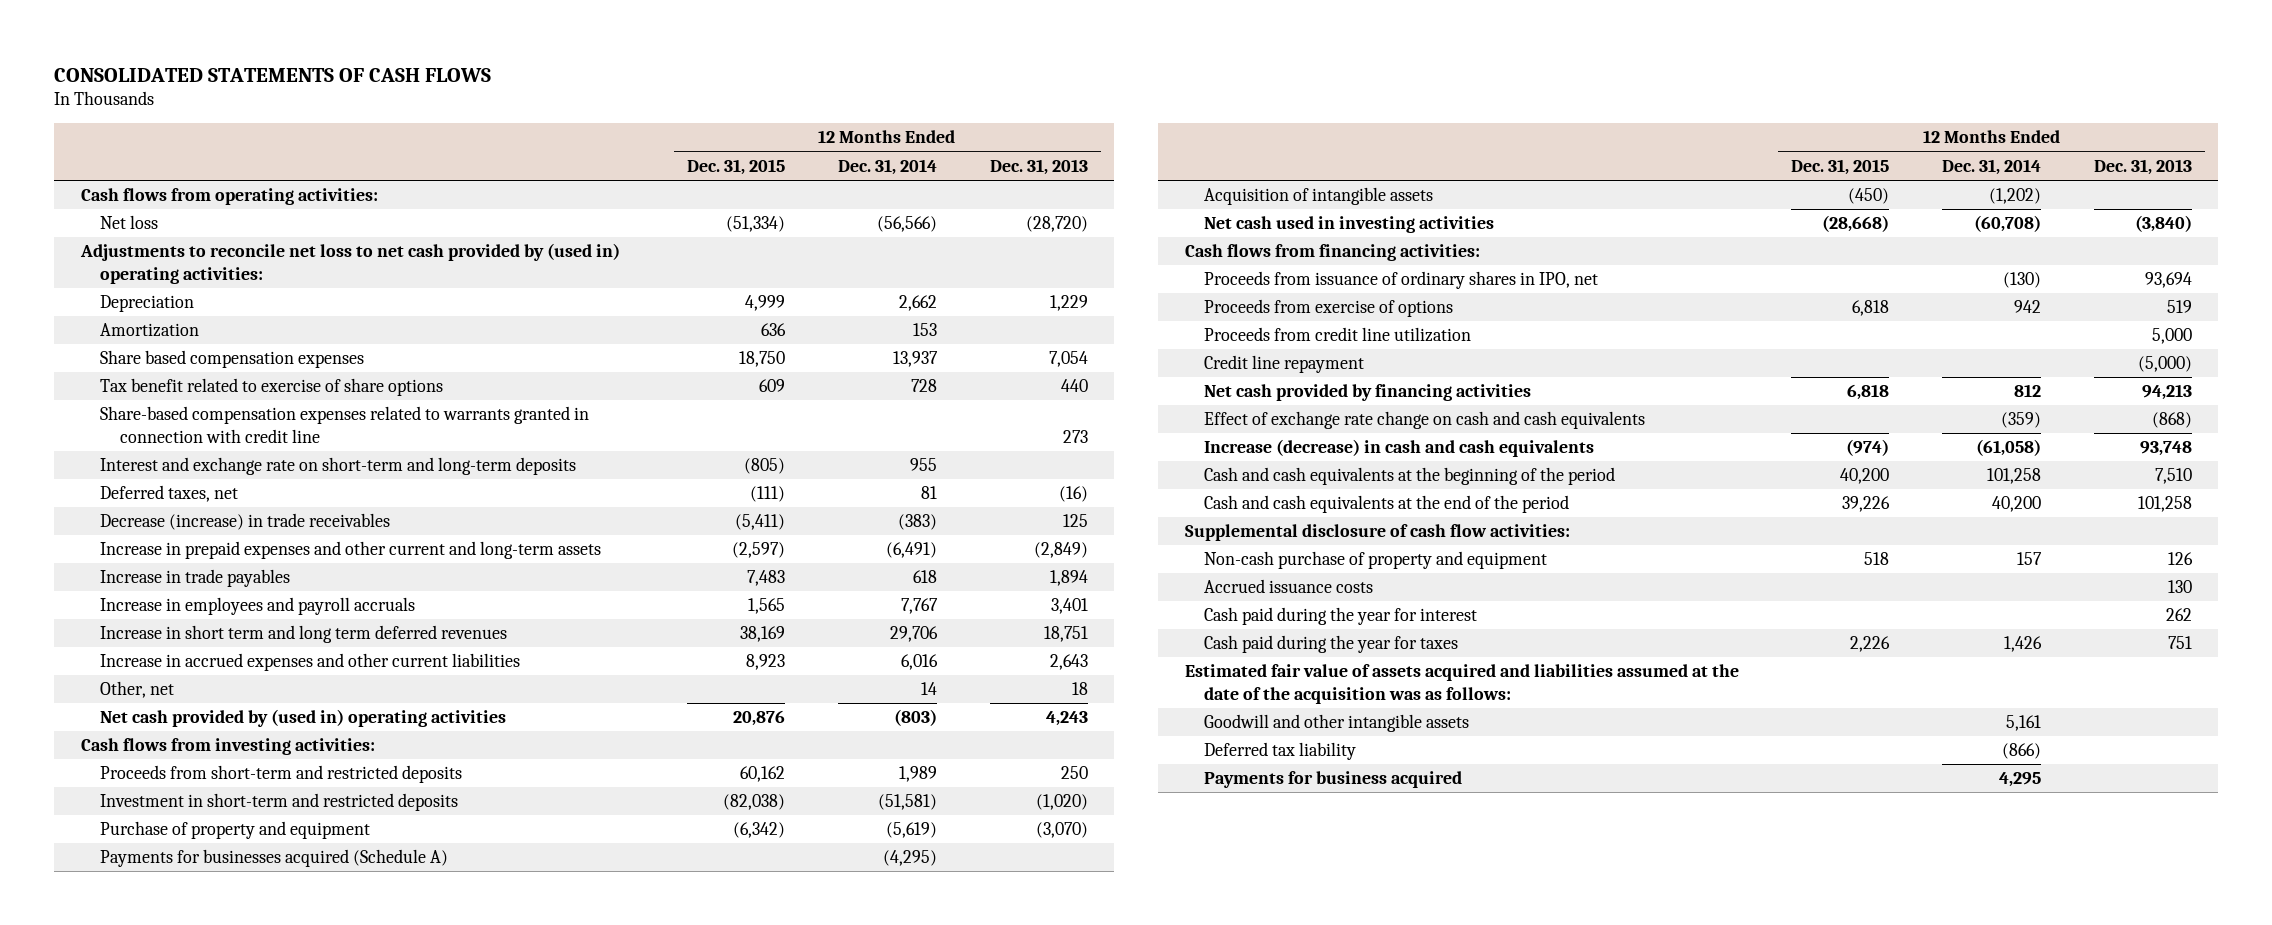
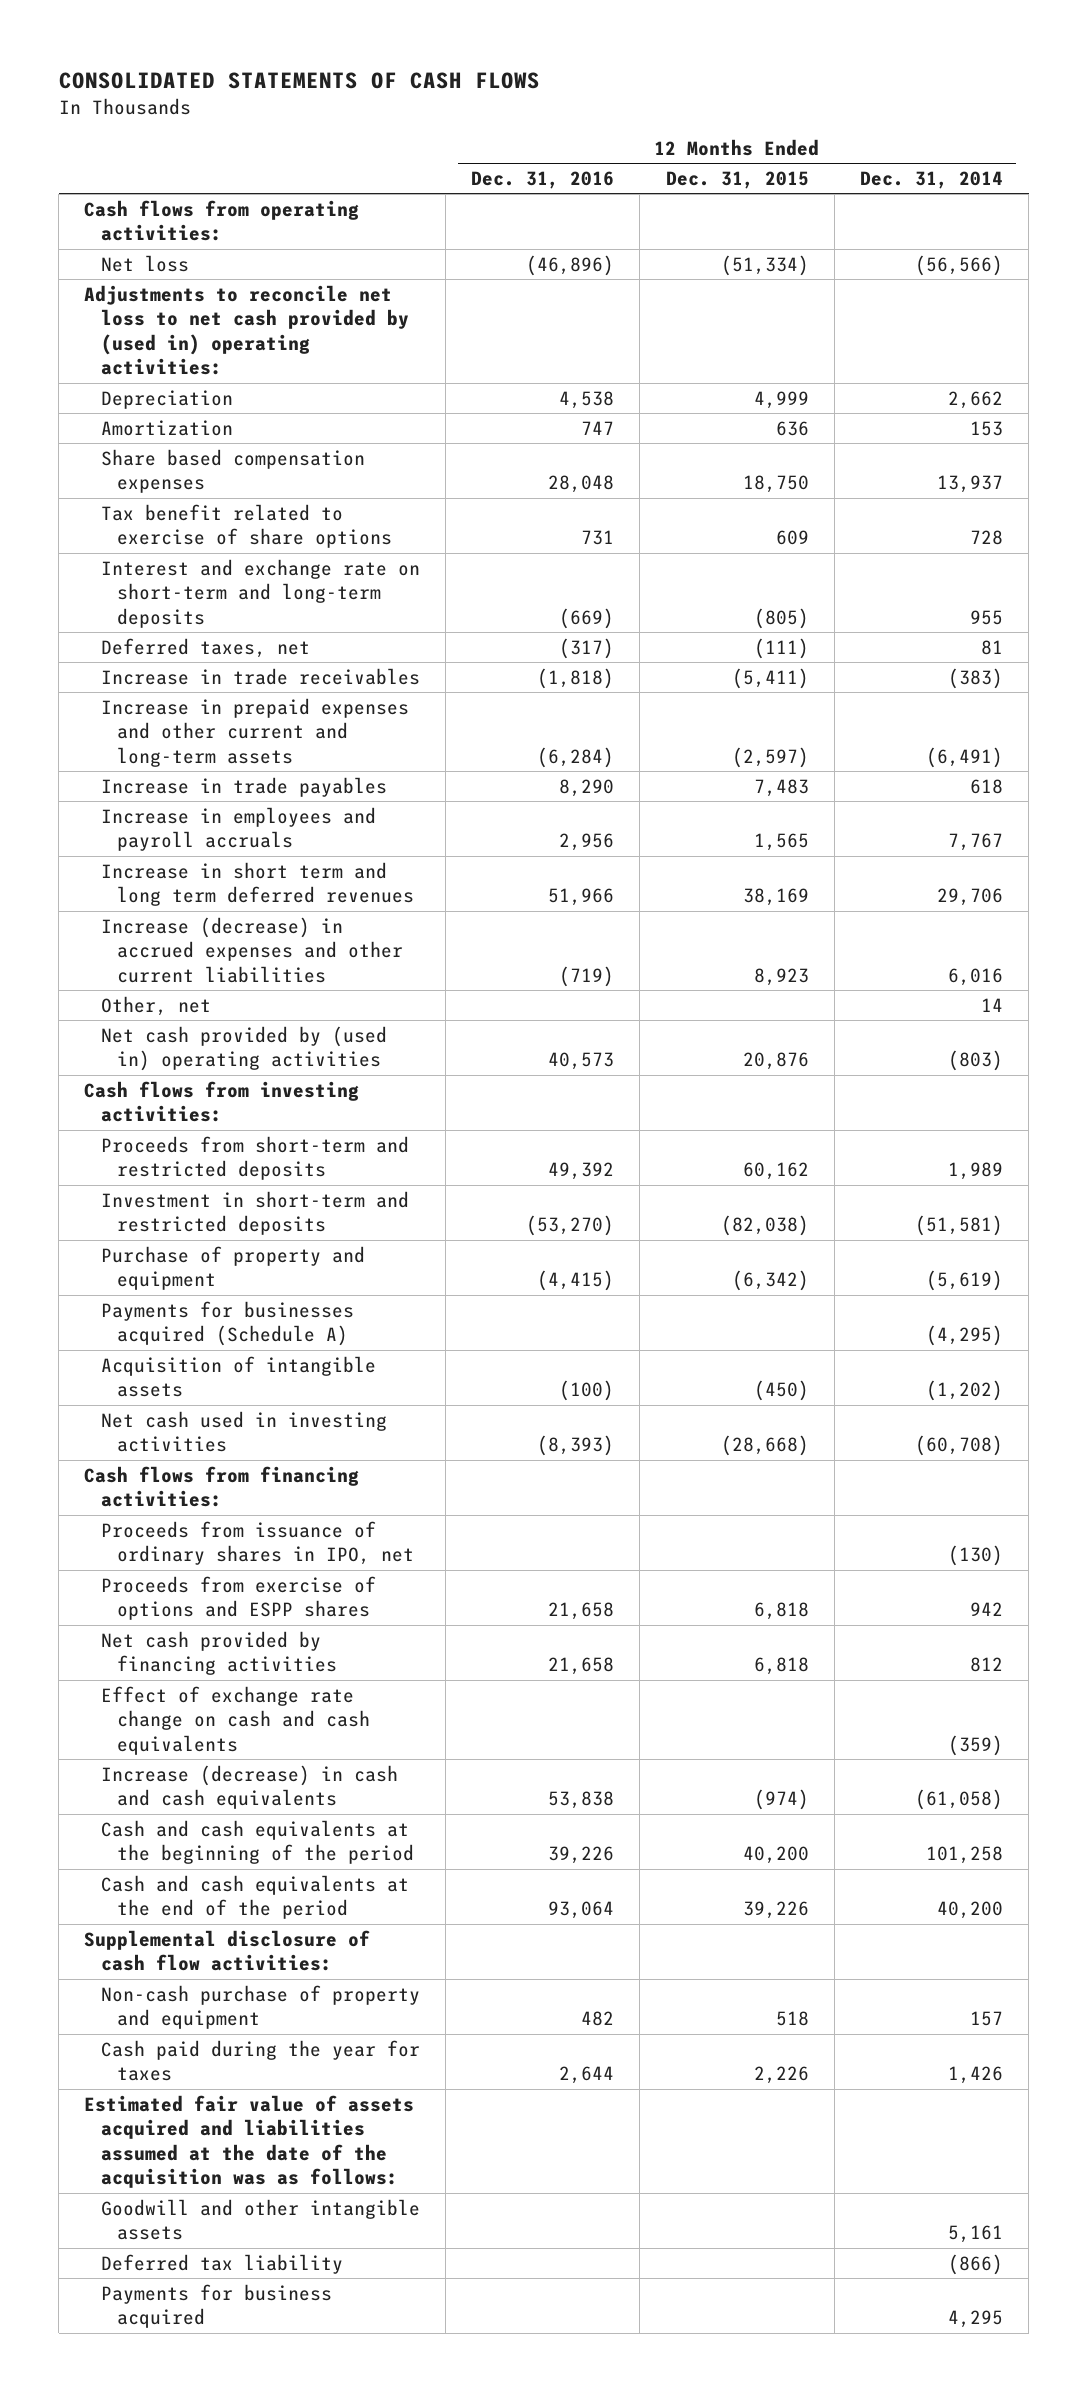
[989,158,1088,175] Dec. 31, 2013 -> none
none -> [471,170,615,189] Dec. 31, 2016
[100,406,590,444] Share-based compensation expenses related to warrants granted in connection with credit line -> none
[100,513,391,531] Decrease (increase) in trade receivables -> [100,667,420,685] Increase in trade receivables
[100,653,521,672] Increase in accrued expenses and other current liabilities -> [100,916,404,983] Increase (decrease) in accrued expenses and other current liabilities
[1204,327,1472,343] Proceeds from credit line utilization -> none
[1204,355,1365,374] Credit line repayment -> none
[1204,299,1454,318] Proceeds from exercise of options -> [100,1575,376,1621] Proceeds from exercise of options and ESPP shares
[1204,579,1374,594] Accrued issuance costs -> none
[1204,607,1478,626] Cash paid during the year for interest -> none

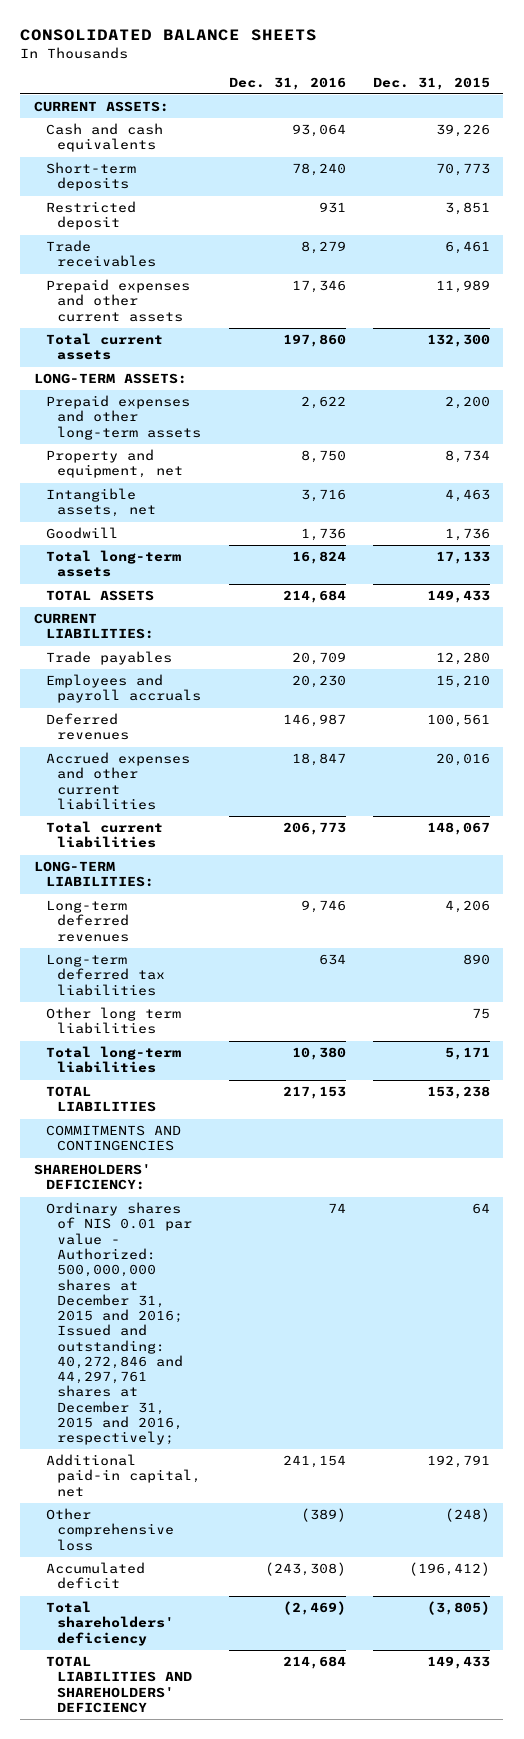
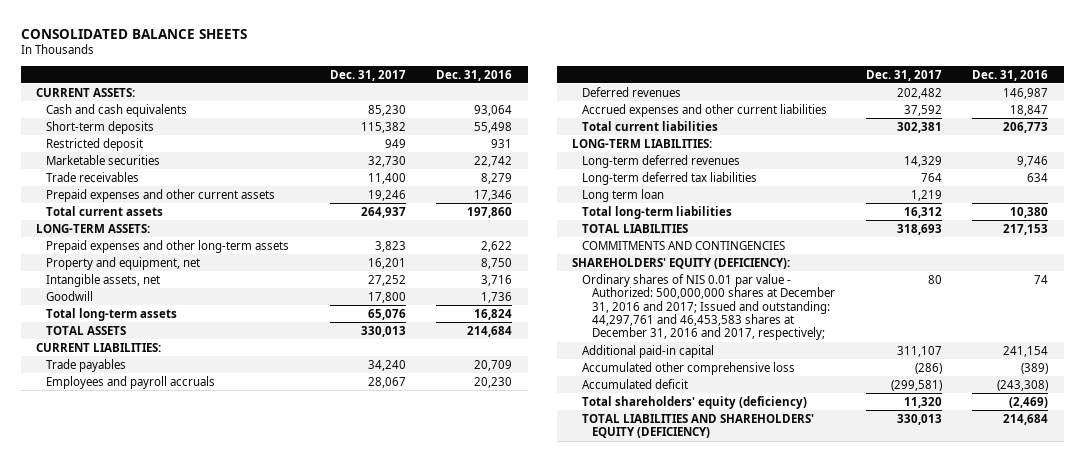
[372,76,490,90] Dec. 31, 2015 -> none
none -> [329,69,406,81] Dec. 31, 2017
[291,163,346,177] 78,240 -> [474,121,513,133] 55,498
none -> [46,154,161,165] Marketable securities
[45,1007,181,1035] Other long term liabilities -> [581,188,664,202] Long term loan
[33,1164,151,1191] SHAREHOLDERS' DEFICIENCY: -> [571,257,790,269] SHAREHOLDERS' EQUITY (DEFICIENCY):
[45,1202,193,1446] Ordinary shares of NIS 0.01 par value - Authorized: 500,000,000 shares at December 31, 2015 and 2016; Issued and outstanding: 40,272,846 and 44,297,761 shares at December 31, 2015 and 2016, respectively; -> [581,273,836,341] Ordinary shares of NIS 0.01 par value - Authorized: 500,000,000 shares at December 31, 2016 and 2017; Issued and outstanding: 44,297,761 and 46,453,583 shares at December 31, 2016 and 2017, respectively;
[45,1454,202,1497] Additional paid-in capital, net -> [581,344,714,358] Additional paid-in capital
[45,1508,175,1551] Other comprehensive loss -> [581,361,795,375] Accumulated other comprehensive loss
[45,1601,175,1646] Total shareholders' deficiency -> [581,395,807,409] Total shareholders' equity (deficiency)
[45,1656,193,1713] TOTAL LIABILITIES AND SHAREHOLDERS' DEFICIENCY -> [581,413,814,439] TOTAL LIABILITIES AND SHAREHOLDERS' EQUITY (DEFICIENCY)

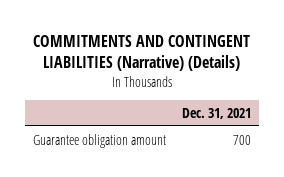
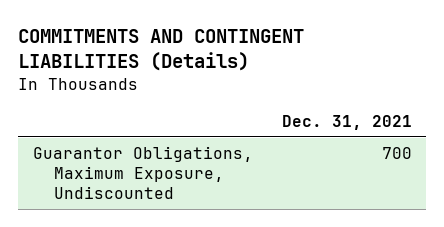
[32,34,250,71] COMMITMENTS AND CONTINGENT LIABILITIES (Narrative) (Details) -> [18,29,305,72] COMMITMENTS AND CONTINGENT LIABILITIES (Details)
[33,133,167,148] Guarantee obligation amount -> [32,146,253,200] Guarantor Obligations, Maximum Exposure, Undiscounted

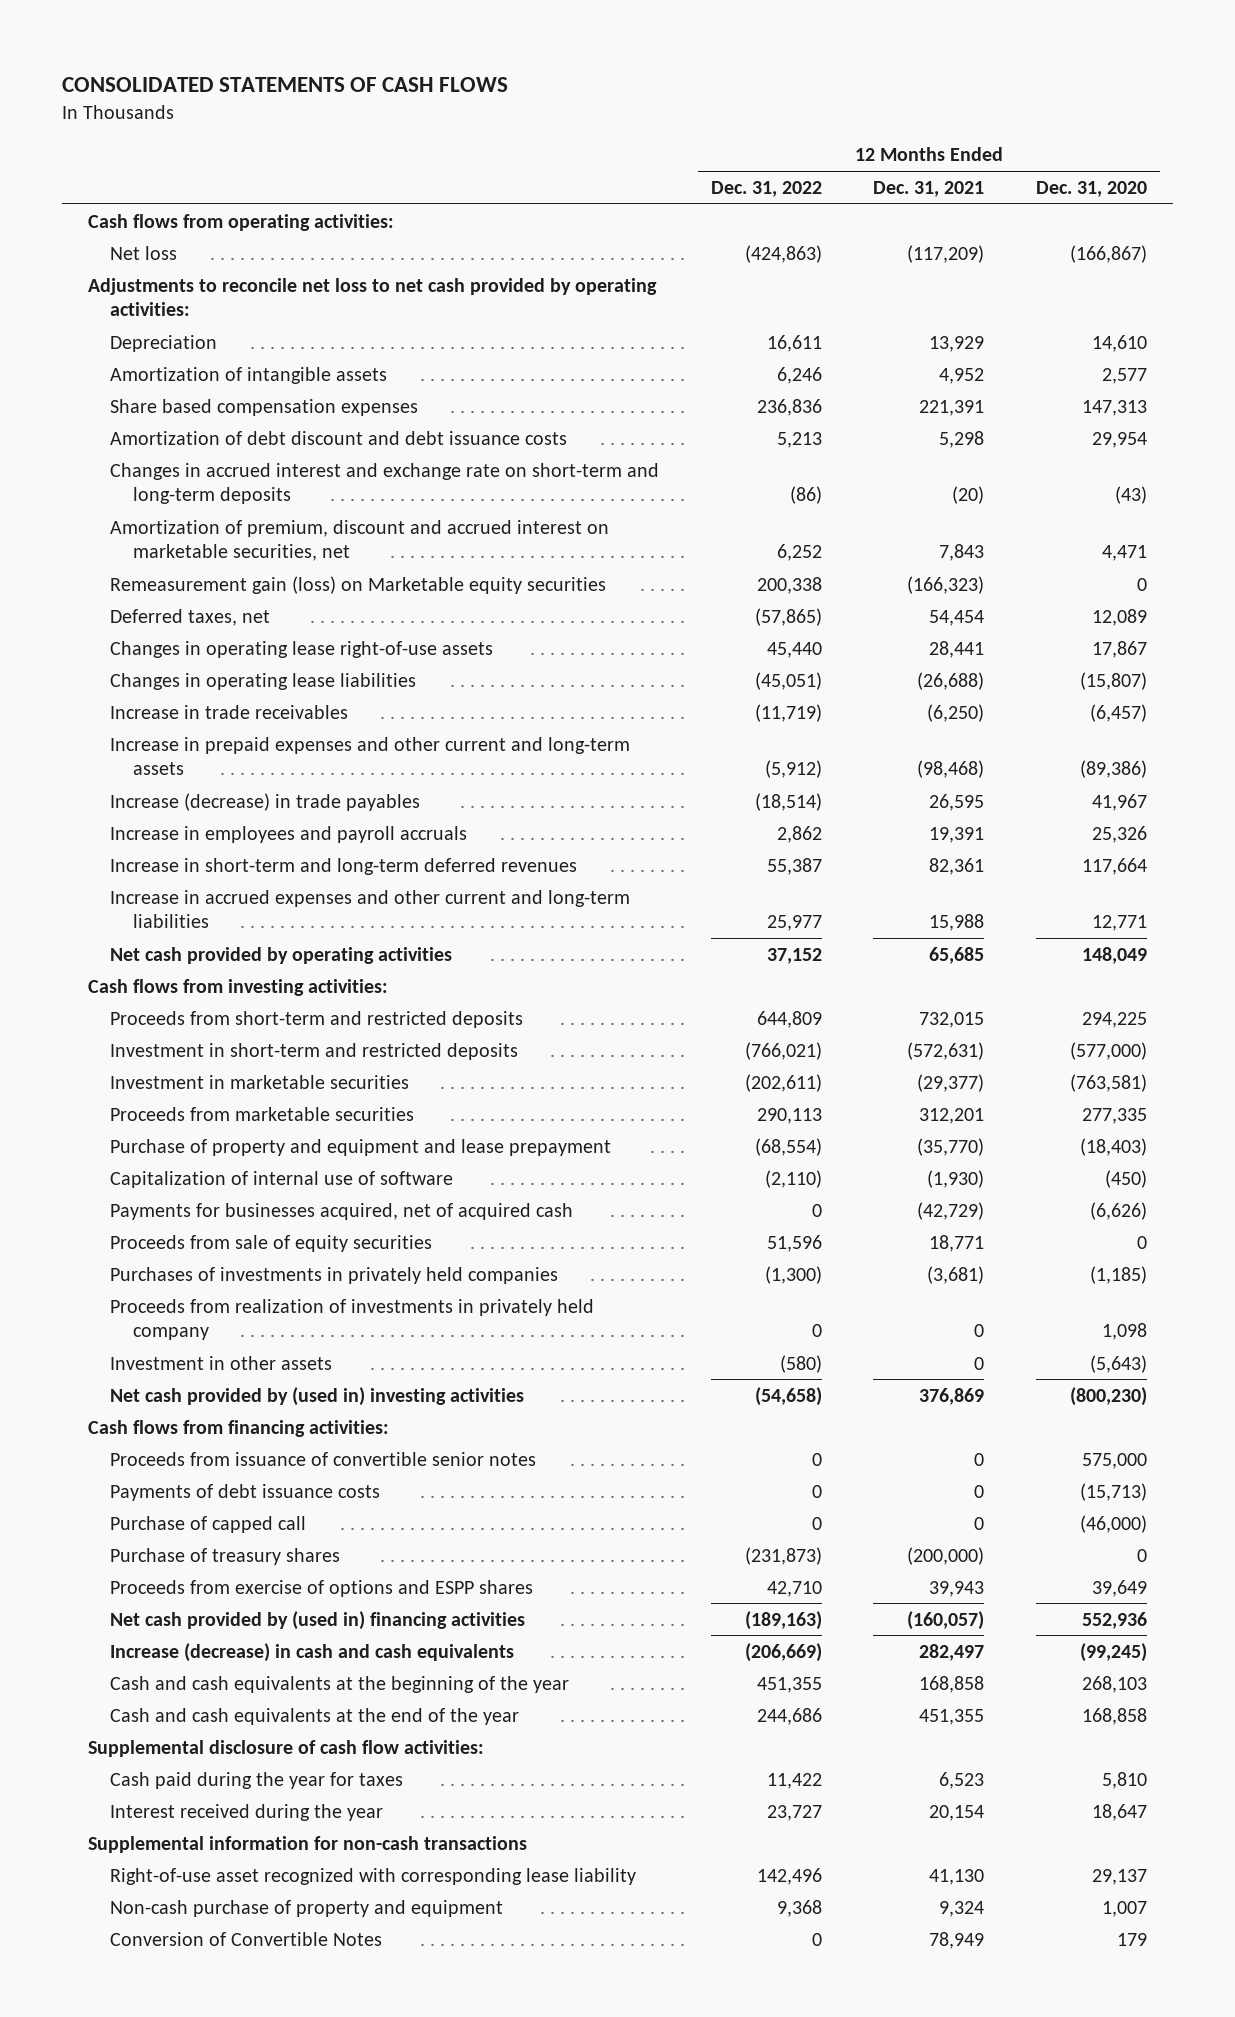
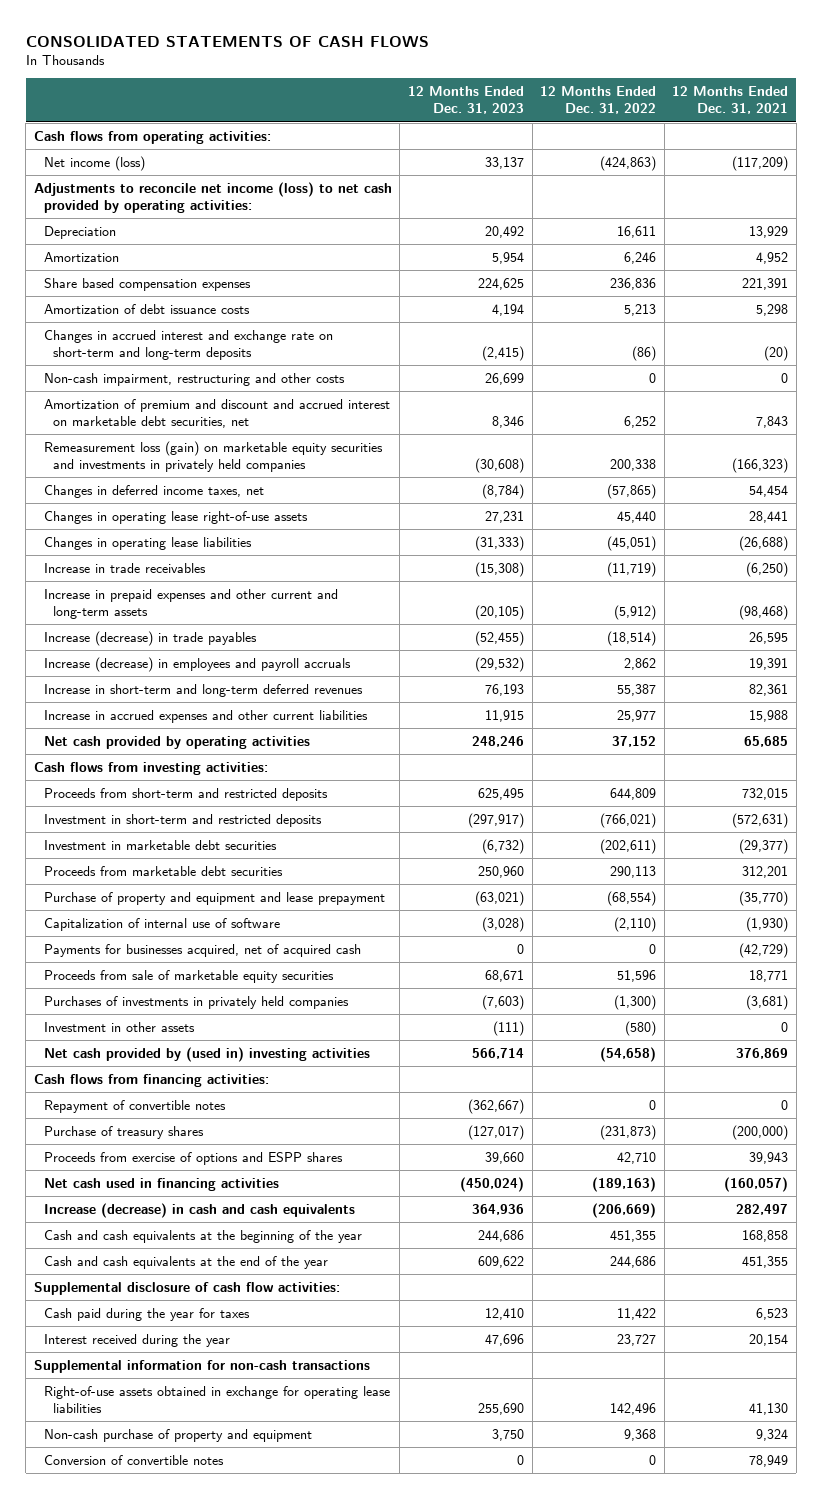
[1035,180,1147,197] Dec. 31, 2020 -> none
none -> [407,86,524,115] 12 Months Ended Dec. 31, 2023
[110,245,178,260] Net loss -> [43,155,145,171] Net income (loss)
[87,277,657,317] Adjustments to reconcile net loss to net cash provided by operating activities: -> [33,181,392,213] Adjustments to reconcile net income (loss) to net cash provided by operating activities:
[110,366,388,384] Amortization of intangible assets -> [43,251,119,262] Amortization
[110,430,568,445] Amortization of debt discount and debt issuance costs -> [43,303,250,314] Amortization of debt issuance costs
none -> [43,372,345,386] Non-cash impairment, restructuring and other costs
[110,519,610,562] Amortization of premium, discount and accrued interest on marketable securities, net -> [43,398,390,428] Amortization of premium and discount and accrued interest on marketable debt securities, net
[110,575,607,594] Remeasurement gain (loss) on Marketable equity securities -> [43,440,383,472] Remeasurement loss (gain) on marketable equity securities and investments in privately held companies
[110,608,271,626] Deferred taxes, net -> [43,484,264,498] Changes in deferred income taxes, net
[110,825,468,843] Increase in employees and payroll accruals -> [43,656,351,672] Increase (decrease) in employees and payroll accruals
[110,889,631,929] Increase in accrued expenses and other current and long-term liabilities -> [43,709,368,723] Increase in accrued expenses and other current liabilities
[110,1074,410,1089] Investment in marketable securities -> [43,839,277,850] Investment in marketable debt securities
[110,1106,415,1121] Proceeds from marketable securities -> [43,865,283,876] Proceeds from marketable debt securities
[110,1234,433,1252] Proceeds from sale of equity securities -> [43,969,334,983] Proceeds from sale of marketable equity securities
[110,1298,595,1341] Proceeds from realization of investments in privately held company -> none
[110,1451,537,1466] Proceeds from issuance of convertible senior notes -> none
[110,1483,381,1501] Payments of debt issuance costs -> none
[110,1515,307,1533] Purchase of capped call -> none
none -> [43,1099,226,1113] Repayment of convertible notes
[110,1610,526,1630] Net cash provided by (used in) financing activities -> [43,1177,279,1191] Net cash used in financing activities
[110,1867,637,1885] Right-of-use asset recognized with corresponding lease liability -> [43,1385,390,1413] Right-of-use assets obtained in exchange for operating lease liabilities
[110,1931,383,1946] Conversion of Convertible Notes -> [43,1454,224,1465] Conversion of convertible notes

